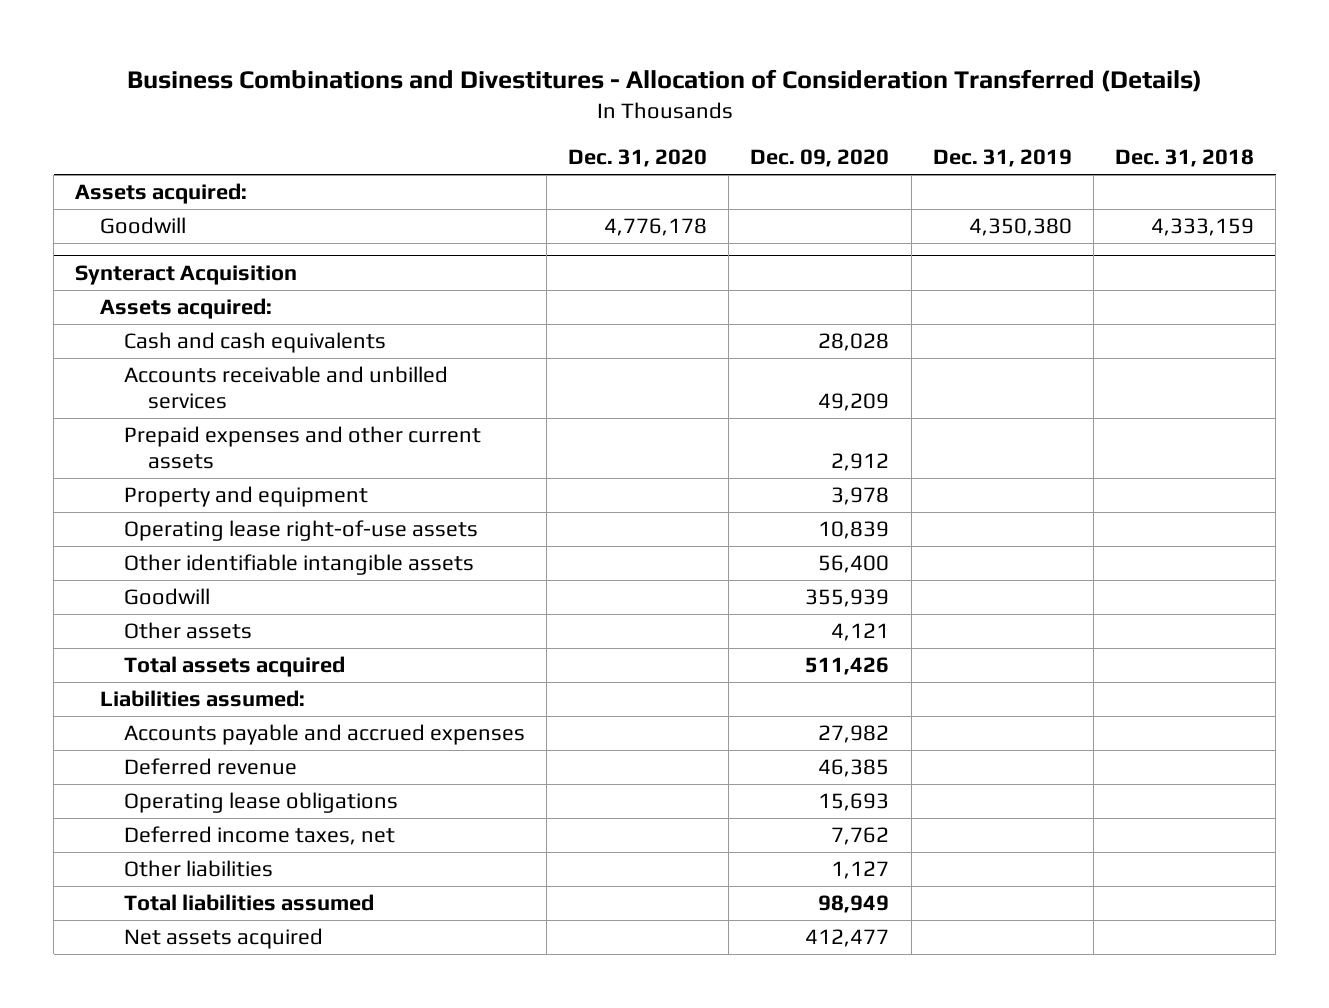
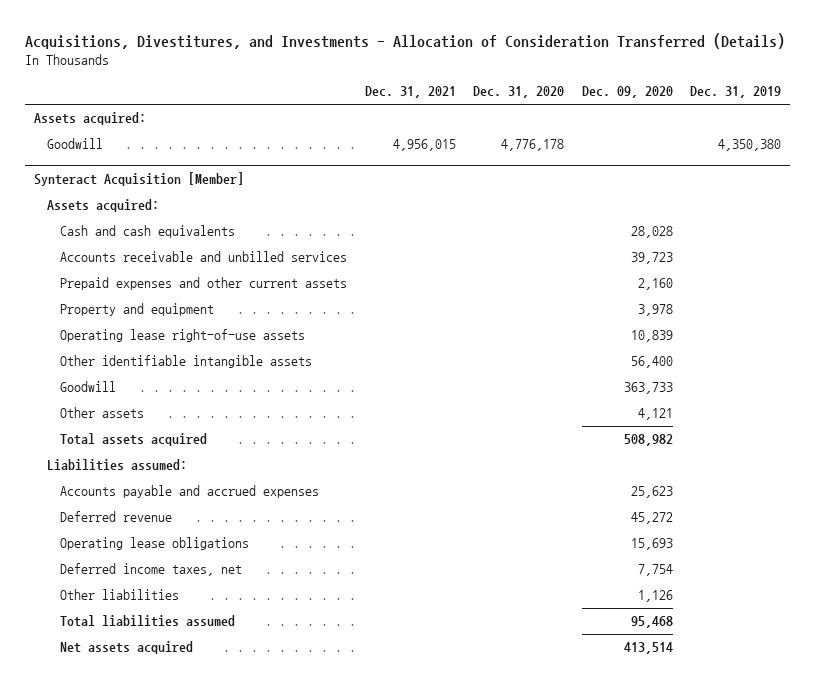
[126,69,1202,93] Business Combinations and Divestitures - Allocation of Consideration Transferred (Details) -> [25,33,786,50] Acquisitions, Divestitures, and Investments - Allocation of Consideration Transferred (Details)
[1115,149,1255,168] Dec. 31, 2018 -> none
none -> [364,86,456,99] Dec. 31, 2021
[75,265,298,286] Synteract Acquisition -> [33,171,244,186] Synteract Acquisition [Member]
[818,393,890,412] 49,209 -> [630,252,673,265] 39,723
[831,453,890,472] 2,912 -> [637,278,673,291] 2,160
[805,589,890,608] 355,939 -> [623,382,673,395] 363,733
[805,657,890,676] 511,426 -> [623,434,673,447] 508,982
[818,725,890,744] 27,982 -> [630,486,673,499] 25,623
[818,759,890,778] 46,385 -> [630,512,673,525] 45,272
[831,827,890,846] 7,762 -> [637,564,673,577] 7,754
[831,861,890,880] 1,127 -> [637,590,673,603] 1,126
[818,895,890,914] 98,949 -> [630,616,673,629] 95,468
[805,929,890,948] 412,477 -> [623,642,673,655] 413,514

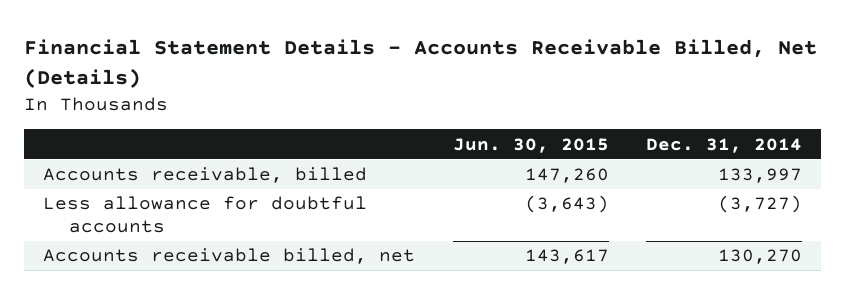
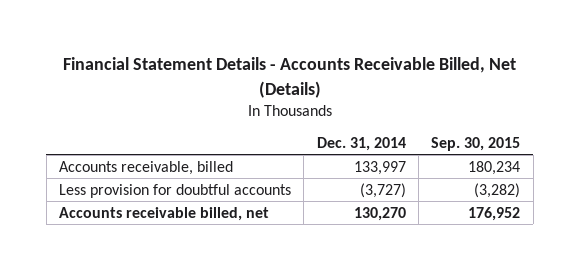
[452,137,609,153] Jun. 30, 2015 -> none
none -> [431,136,521,151] Sep. 30, 2015
[43,196,368,234] Less allowance for doubtful accounts -> [59,183,292,198] Less provision for doubtful accounts

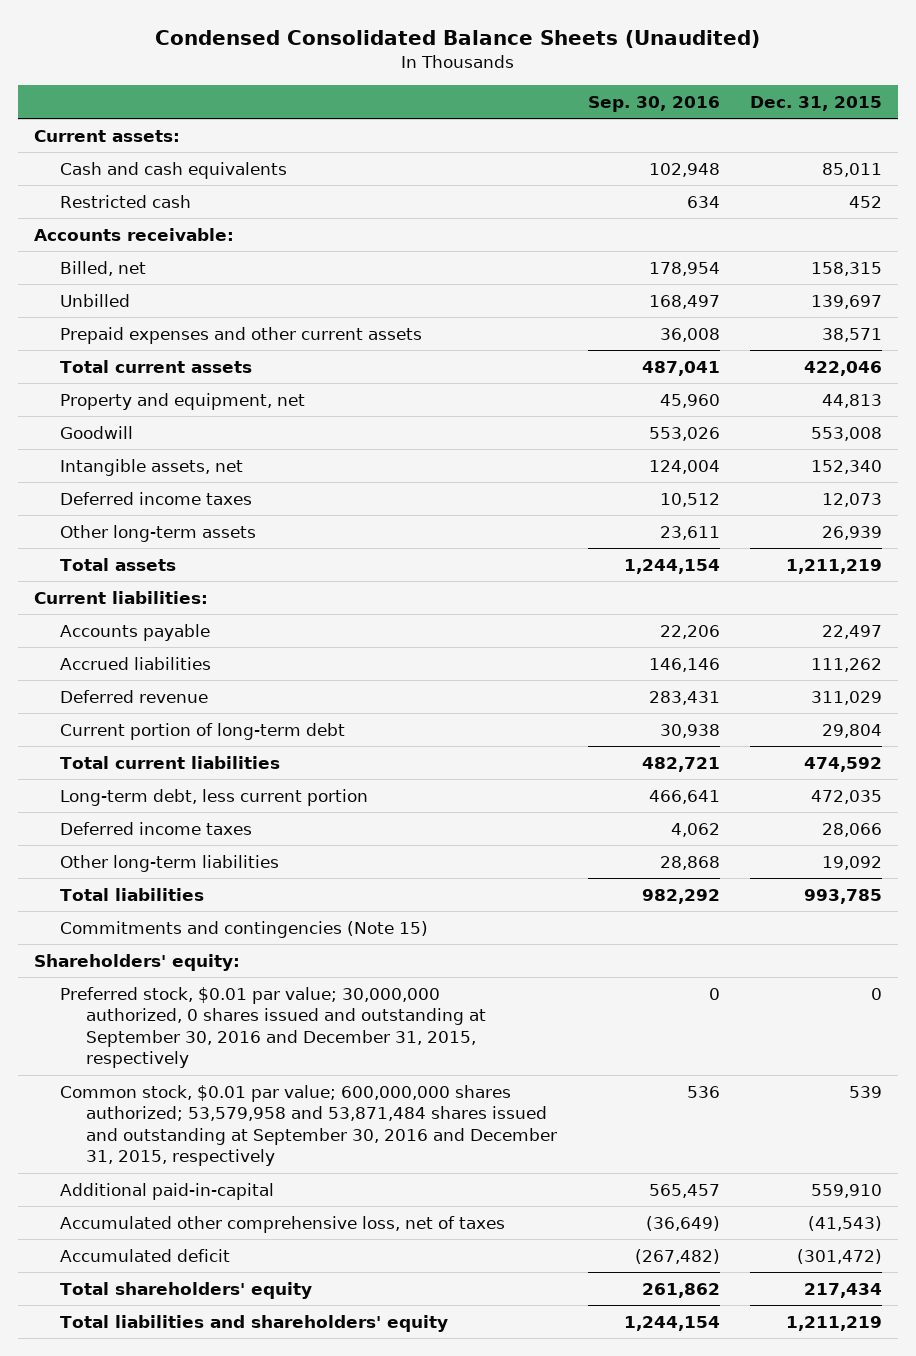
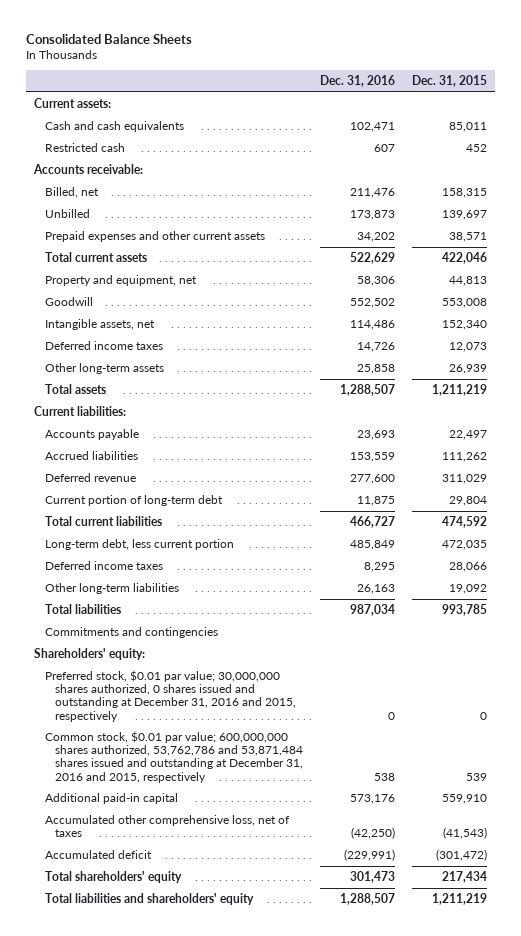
[155,29,761,48] Condensed Consolidated Balance Sheets (Unaudited) -> [26,33,193,44] Consolidated Balance Sheets
[587,95,720,112] Sep. 30, 2016 -> none
none -> [320,74,396,87] Dec. 31, 2016
[59,920,428,938] Commitments and contingencies (Note 15) -> [44,626,218,638] Commitments and contingencies
[59,986,487,1069] Preferred stock, $0.01 par value; 30,000,000 authorized, 0 shares issued and outstanding at September 30, 2016 and December 31, 2015, respectively -> [44,669,297,722] Preferred stock, $0.01 par value; 30,000,000 shares authorized, 0 shares issued and outstanding at December 31, 2016 and 2015, respectively
[59,1084,558,1167] Common stock, $0.01 par value; 600,000,000 shares authorized; 53,579,958 and 53,871,484 shares issued and outstanding at September 30, 2016 and December 31, 2015, respectively -> [44,730,304,783] Common stock, $0.01 par value; 600,000,000 shares authorized, 53,762,786 and 53,871,484 shares issued and outstanding at December 31, 2016 and 2015, respectively
[59,1182,274,1200] Additional paid-in-capital -> [44,792,178,804] Additional paid-in capital

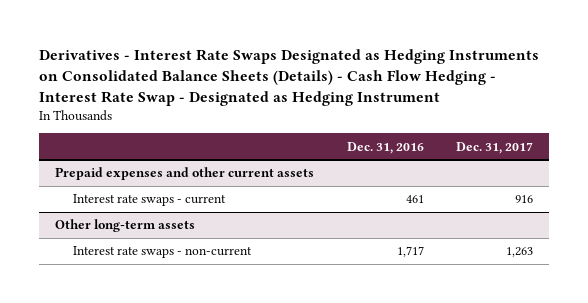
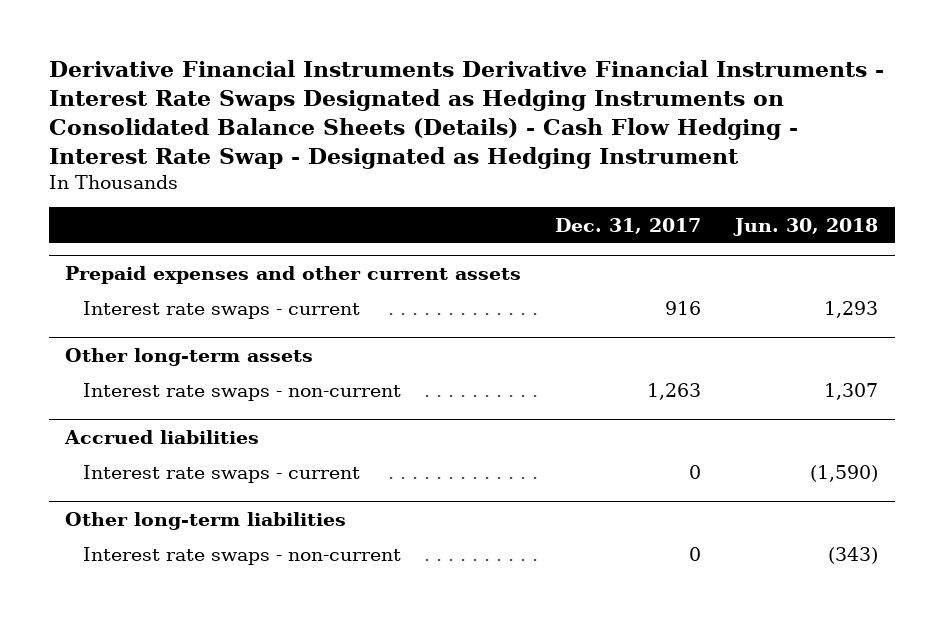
[39,48,540,106] Derivatives - Interest Rate Swaps Designated as Hedging Instruments on Consolidated Balance Sheets (Details) - Cash Flow Hedging - Interest Rate Swap - Designated as Hedging Instrument -> [48,60,884,169] Derivative Financial Instruments Derivative Financial Instruments - Interest Rate Swaps Designated as Hedging Instruments on Consolidated Balance Sheets (Details) - Cash Flow Hedging - Interest Rate Swap - Designated as Hedging Instrument
[346,141,424,154] Dec. 31, 2016 -> none
none -> [732,217,878,236] Jun. 30, 2018
none -> [64,429,260,444] Accrued liabilities
none -> [83,465,361,484] Interest rate swaps - current
none -> [65,511,347,530] Other long-term liabilities
none -> [83,547,402,566] Interest rate swaps - non-current

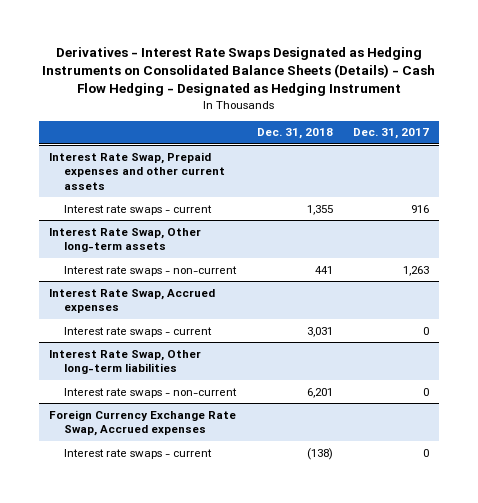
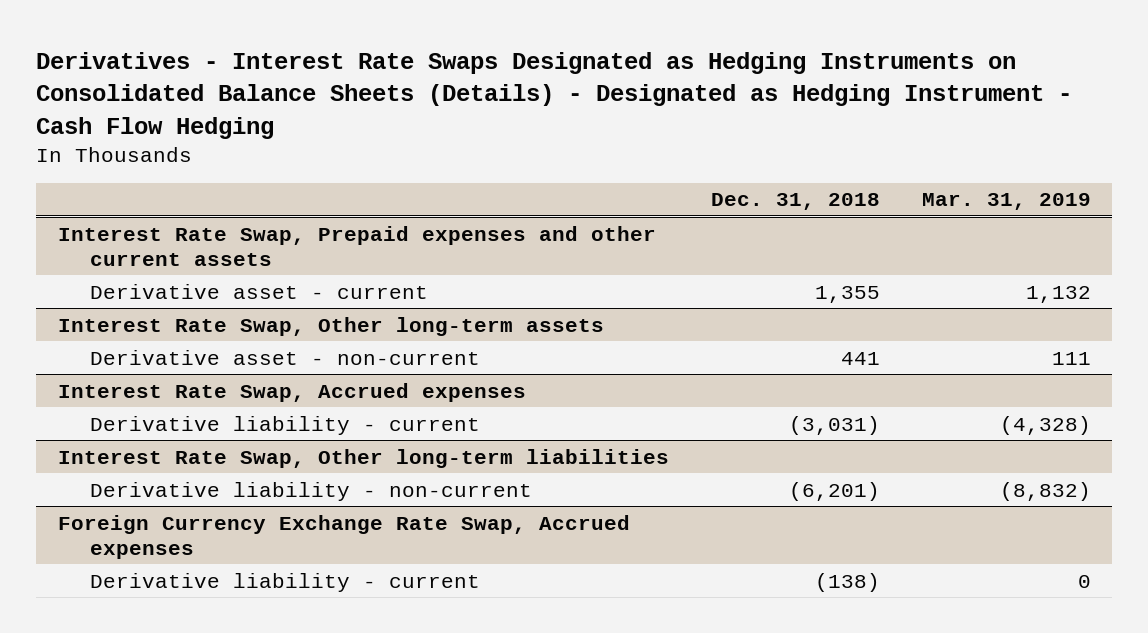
[42,47,436,97] Derivatives - Interest Rate Swaps Designated as Hedging Instruments on Consolidated Balance Sheets (Details) - Cash Flow Hedging - Designated as Hedging Instrument -> [36,51,1073,139] Derivatives - Interest Rate Swaps Designated as Hedging Instruments on Consolidated Balance Sheets (Details) - Designated as Hedging Instrument - Cash Flow Hedging
[353,128,430,140] Dec. 31, 2017 -> none
none -> [921,193,1091,211] Mar. 31, 2019
[63,204,212,215] Interest rate swaps - current -> [89,283,428,299] Derivative asset - current
[63,265,237,276] Interest rate swaps - non-current -> [89,349,480,365] Derivative asset - non-current
[63,326,212,337] Interest rate swaps - current -> none
none -> [89,415,480,435] Derivative liability - current
[63,387,237,398] Interest rate swaps - non-current -> [89,481,532,501] Derivative liability - non-current
[306,387,333,398] 6,201 -> [788,481,880,501] (6,201)
[63,448,212,459] Interest rate swaps - current -> [89,572,480,592] Derivative liability - current

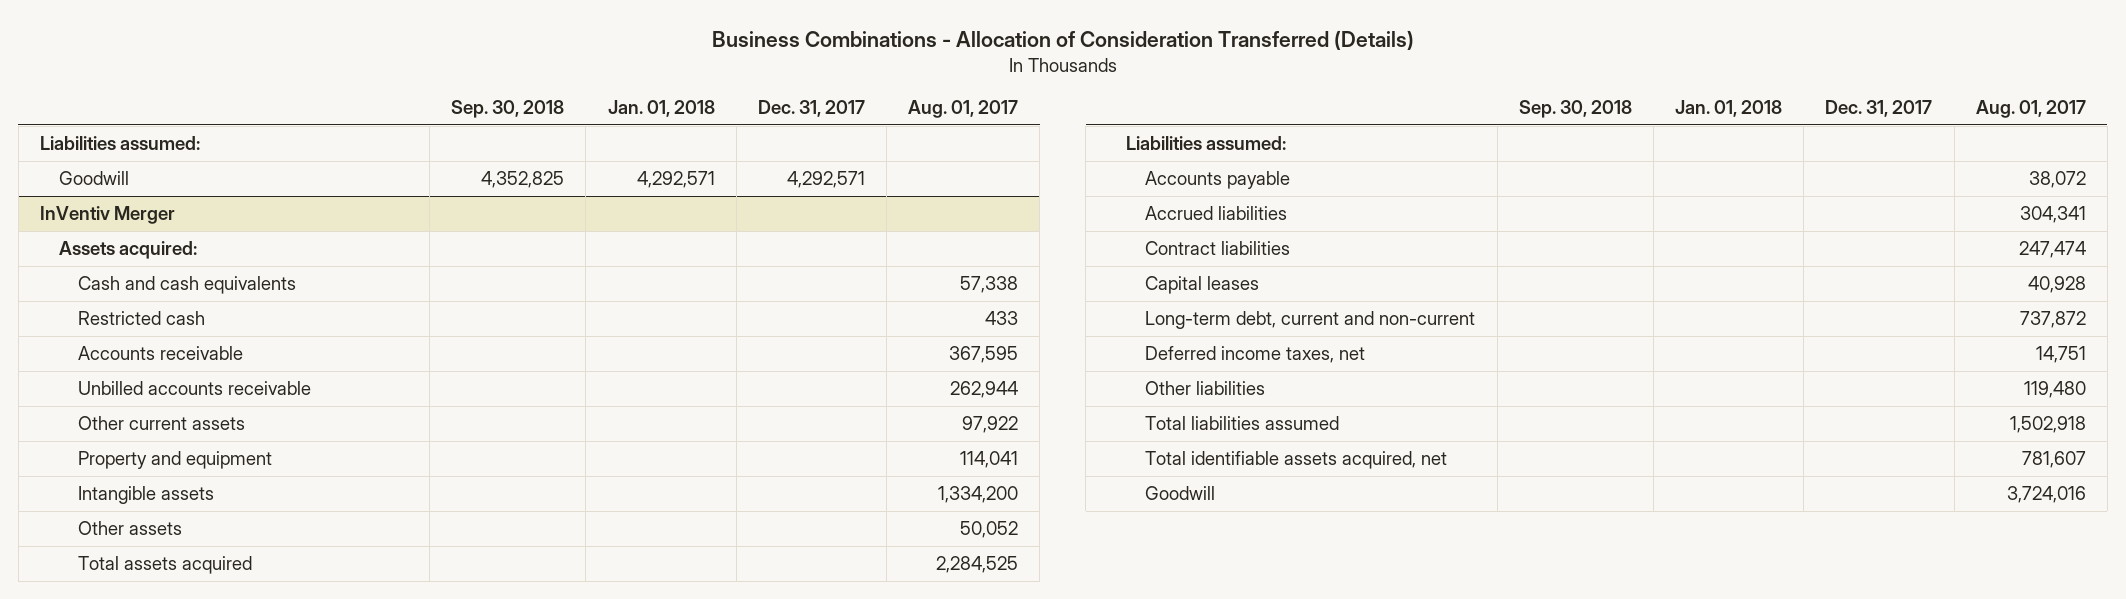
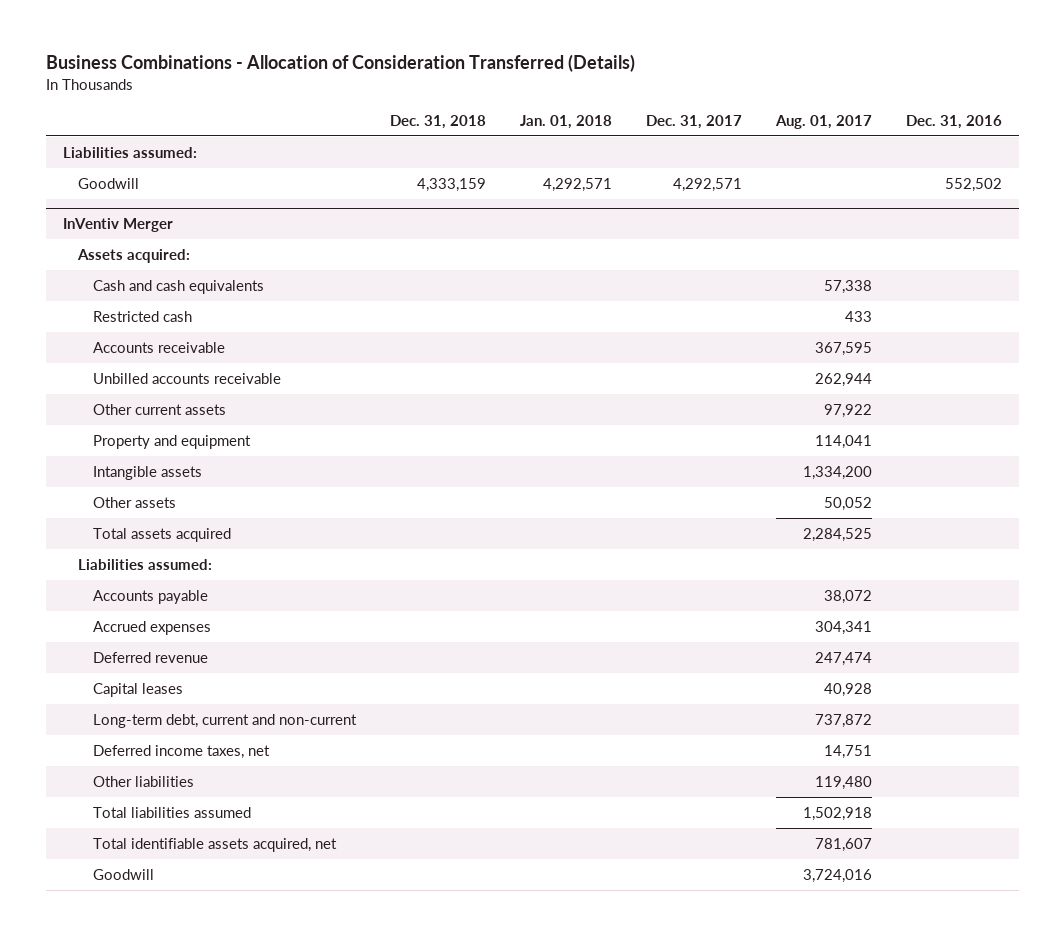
[451,100,565,119] Sep. 30, 2018 -> none
none -> [389,114,486,129] Dec. 31, 2018
none -> [905,114,1002,129] Dec. 31, 2016
[1145,206,1288,221] Accrued liabilities -> [92,620,211,635] Accrued expenses
[1145,241,1291,256] Contract liabilities -> [92,651,208,663] Deferred revenue

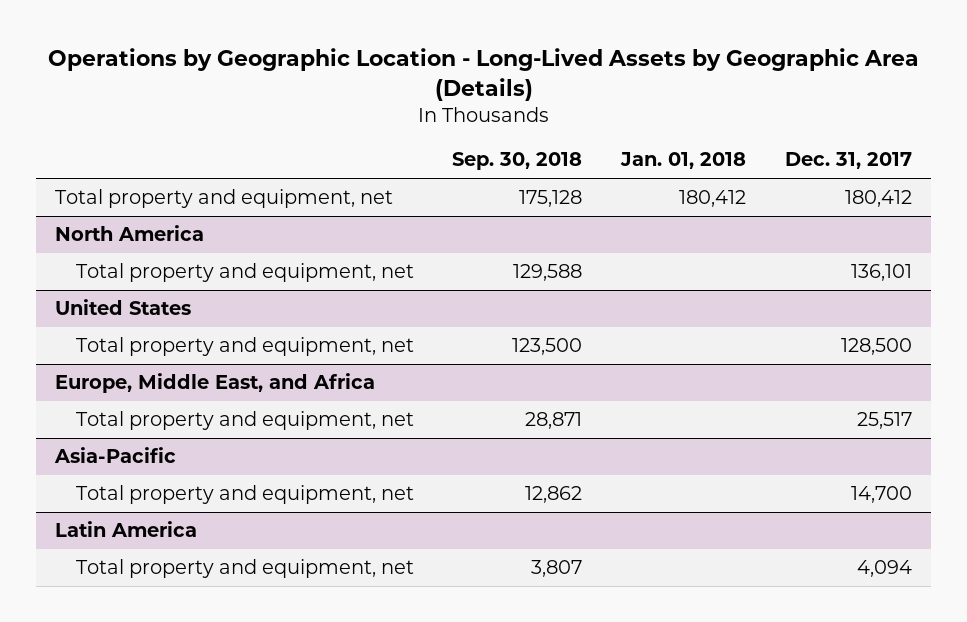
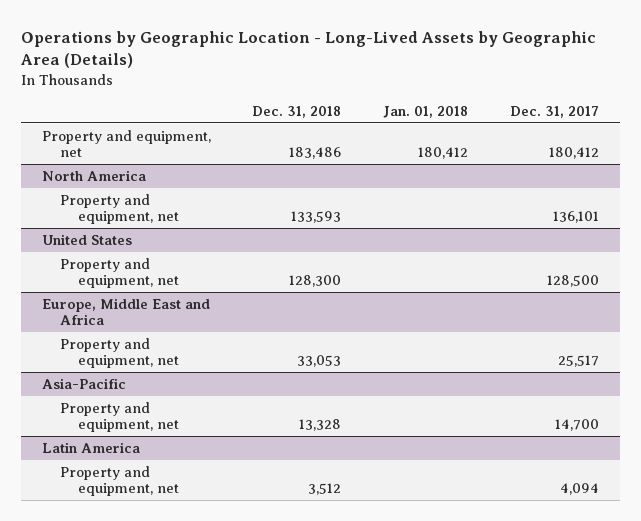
[452,152,583,171] Sep. 30, 2018 -> none
none -> [252,106,342,119] Dec. 31, 2018
[55,189,394,209] Total property and equipment, net -> [41,129,211,158] Property and equipment, net
[75,263,414,283] Total property and equipment, net -> [59,193,180,225] Property and equipment, net
[75,337,414,357] Total property and equipment, net -> [59,257,180,289] Property and equipment, net
[55,373,376,394] Europe, Middle East, and Africa -> [41,297,210,326] Europe, Middle East and Africa
[75,411,414,431] Total property and equipment, net -> [59,337,180,369] Property and equipment, net
[75,485,414,505] Total property and equipment, net -> [59,401,180,433] Property and equipment, net
[75,559,414,579] Total property and equipment, net -> [59,465,180,497] Property and equipment, net

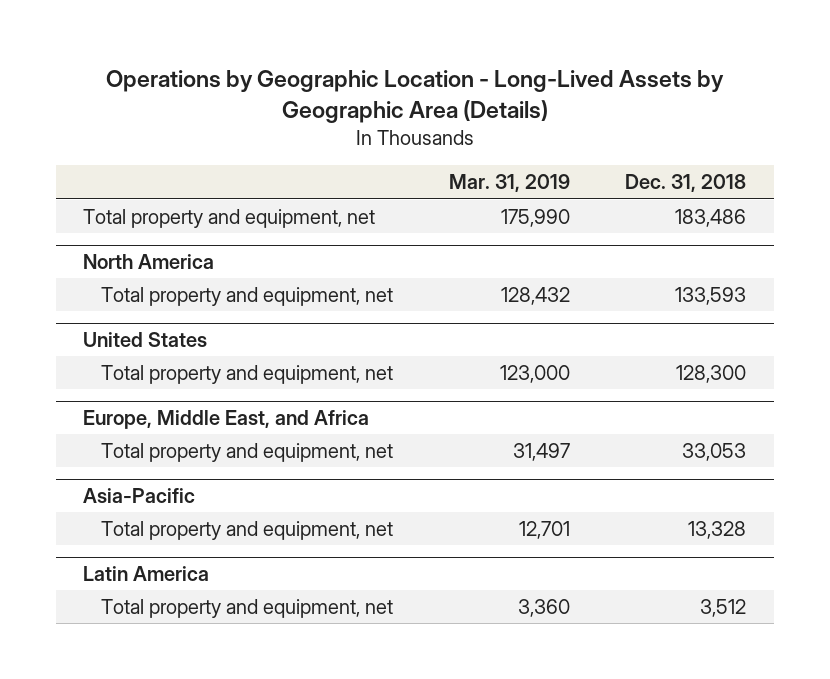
[383,106,469,119] Jan. 01, 2018 -> none
[509,106,599,119] Dec. 31, 2017 -> none
none -> [448,174,570,193] Mar. 31, 2019
[41,129,211,158] Property and equipment, net -> [83,208,376,228] Total property and equipment, net
[59,193,180,225] Property and equipment, net -> [101,286,394,306] Total property and equipment, net
[59,257,180,289] Property and equipment, net -> [101,364,394,384] Total property and equipment, net
[41,297,210,326] Europe, Middle East and Africa -> [83,410,370,430] Europe, Middle East, and Africa
[59,337,180,369] Property and equipment, net -> [101,442,394,462] Total property and equipment, net
[59,401,180,433] Property and equipment, net -> [101,520,394,540] Total property and equipment, net
[59,465,180,497] Property and equipment, net -> [101,598,394,618] Total property and equipment, net

